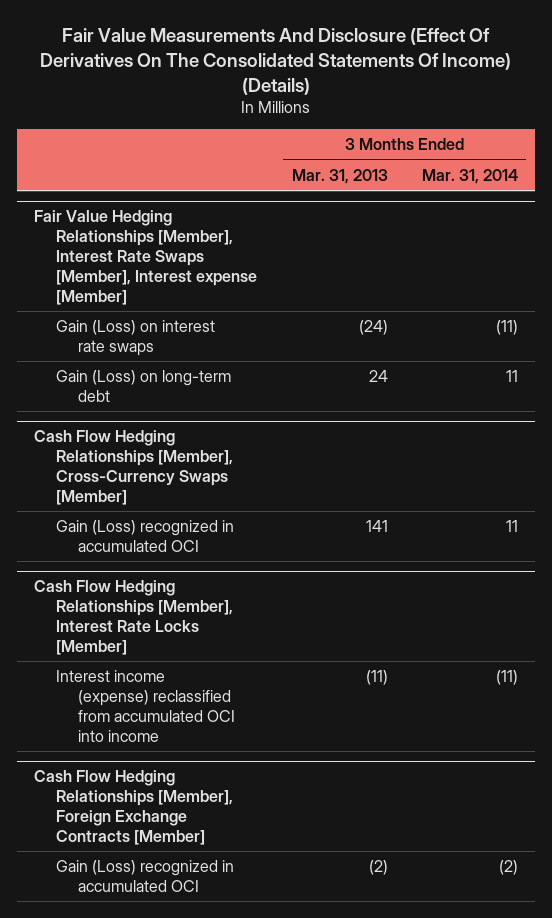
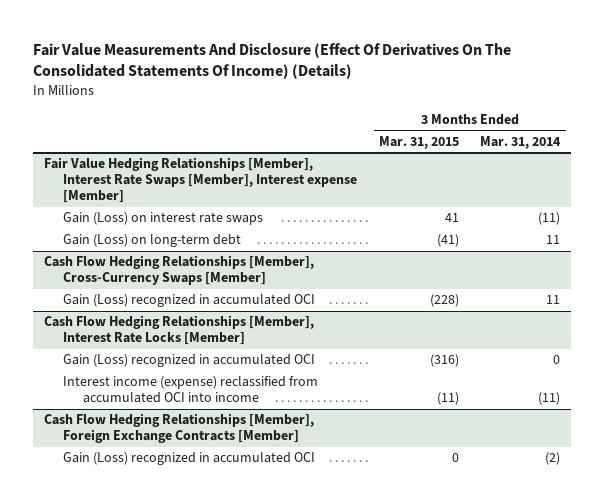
[291,168,388,184] Mar. 31, 2013 -> none
none -> [378,135,459,149] Mar. 31, 2015
none -> [63,354,316,368] Gain (Loss) recognized in accumulated OCI

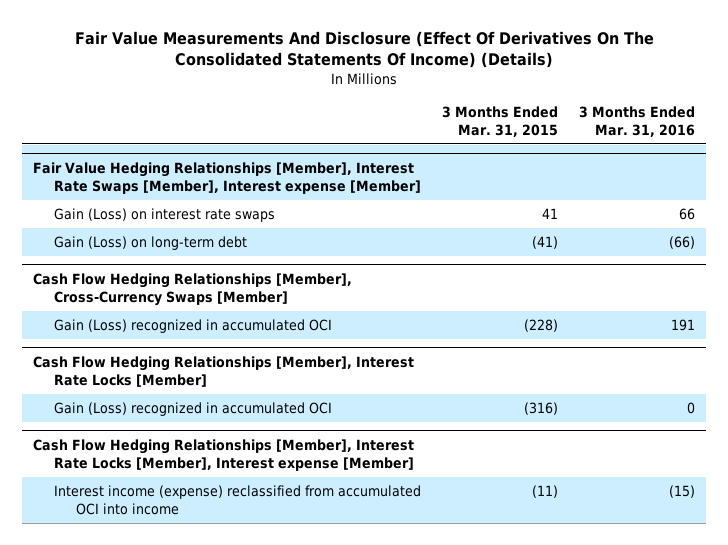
[480,135,562,149] Mar. 31, 2014 -> none
none -> [579,105,696,137] 3 Months Ended Mar. 31, 2016
none -> [32,439,415,471] Cash Flow Hedging Relationships [Member], Interest Rate Locks [Member], Interest expense [Member]
[43,413,314,444] Cash Flow Hedging Relationships [Member], Foreign Exchange Contracts [Member] -> none
[63,452,316,466] Gain (Loss) recognized in accumulated OCI -> none

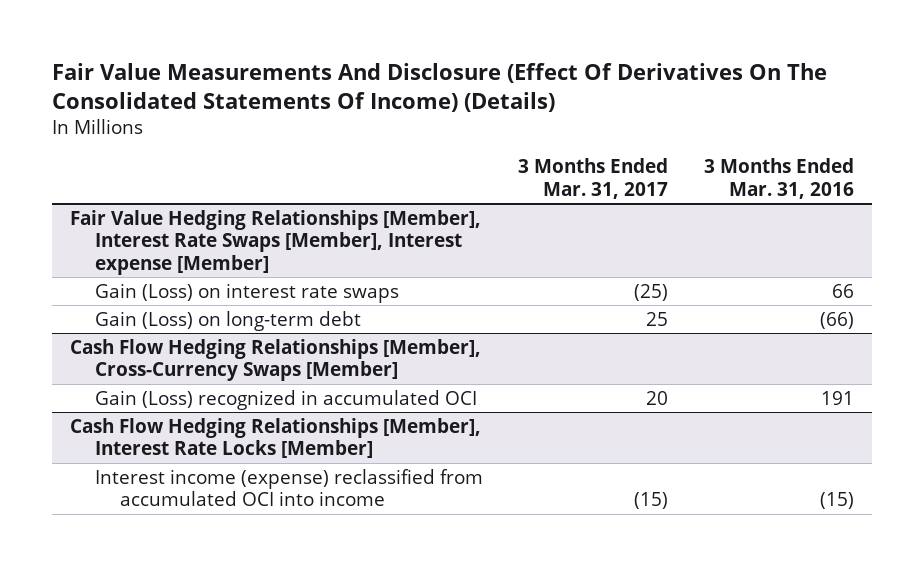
[442,105,559,137] 3 Months Ended Mar. 31, 2015 -> none
none -> [518,158,669,199] 3 Months Ended Mar. 31, 2017
[54,402,333,417] Gain (Loss) recognized in accumulated OCI -> none
[32,439,415,471] Cash Flow Hedging Relationships [Member], Interest Rate Locks [Member], Interest expense [Member] -> none

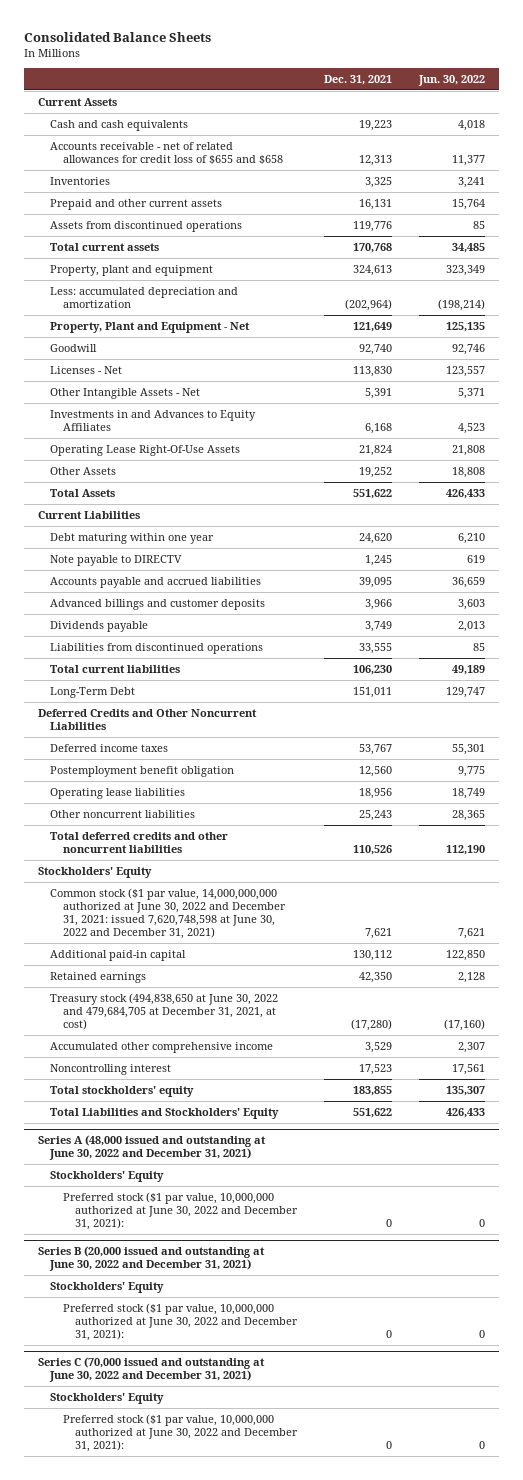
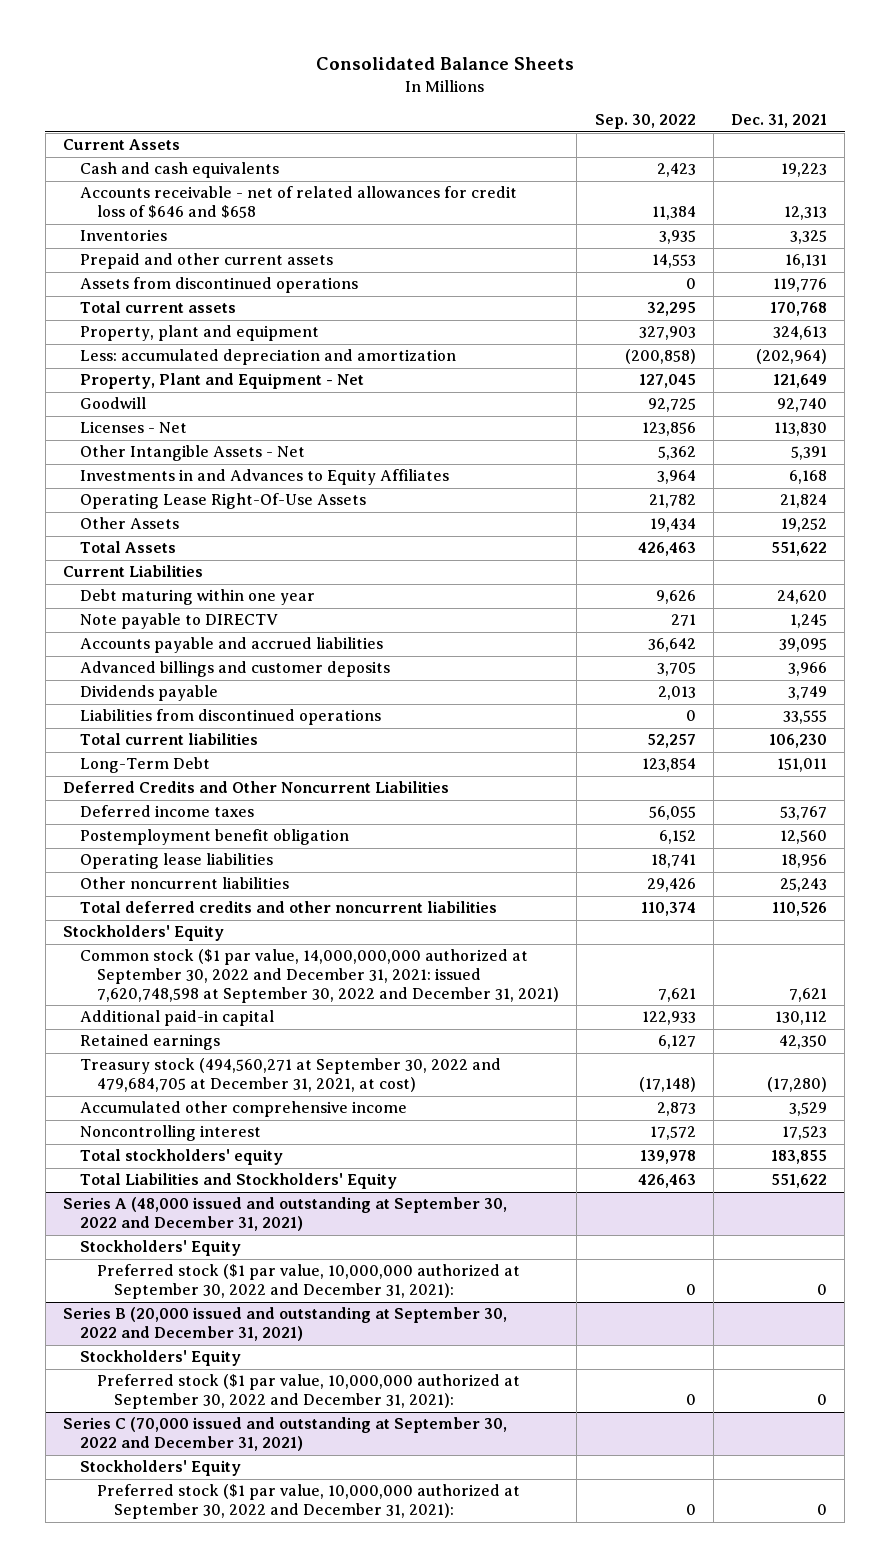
[418,74,486,86] Jun. 30, 2022 -> none
none -> [594,114,696,130] Sep. 30, 2022
[50,141,283,164] Accounts receivable - net of related allowances for credit loss of $655 and $658 -> [80,186,518,219] Accounts receivable - net of related allowances for credit loss of $646 and $658
[50,887,286,939] Common stock ($1 par value, 14,000,000,000 authorized at June 30, 2022 and December 31, 2021: issued 7,620,748,598 at June 30, 2022 and December 31, 2021) -> [80,949,560,1004] Common stock ($1 par value, 14,000,000,000 authorized at September 30, 2022 and December 31, 2021: issued 7,620,748,598 at September 30, 2022 and December 31, 2021)
[50,992,279,1030] Treasury stock (494,838,650 at June 30, 2022 and 479,684,705 at December 31, 2021, at cost) -> [80,1058,502,1093] Treasury stock (494,560,271 at September 30, 2022 and 479,684,705 at December 31, 2021, at cost)
[37,1135,266,1161] Series A (48,000 issued and outstanding at June 30, 2022 and December 31, 2021) -> [63,1197,508,1232] Series A (48,000 issued and outstanding at September 30, 2022 and December 31, 2021)
[62,1191,299,1230] Preferred stock ($1 par value, 10,000,000 authorized at June 30, 2022 and December 31, 2021): -> [97,1264,521,1300] Preferred stock ($1 par value, 10,000,000 authorized at September 30, 2022 and December 31, 2021):
[37,1246,265,1272] Series B (20,000 issued and outstanding at June 30, 2022 and December 31, 2021) -> [63,1307,508,1342] Series B (20,000 issued and outstanding at September 30, 2022 and December 31, 2021)
[62,1302,299,1341] Preferred stock ($1 par value, 10,000,000 authorized at June 30, 2022 and December 31, 2021): -> [97,1374,521,1410] Preferred stock ($1 par value, 10,000,000 authorized at September 30, 2022 and December 31, 2021):
[37,1357,265,1383] Series C (70,000 issued and outstanding at June 30, 2022 and December 31, 2021) -> [63,1417,508,1452] Series C (70,000 issued and outstanding at September 30, 2022 and December 31, 2021)
[62,1413,299,1452] Preferred stock ($1 par value, 10,000,000 authorized at June 30, 2022 and December 31, 2021): -> [97,1484,521,1520] Preferred stock ($1 par value, 10,000,000 authorized at September 30, 2022 and December 31, 2021):

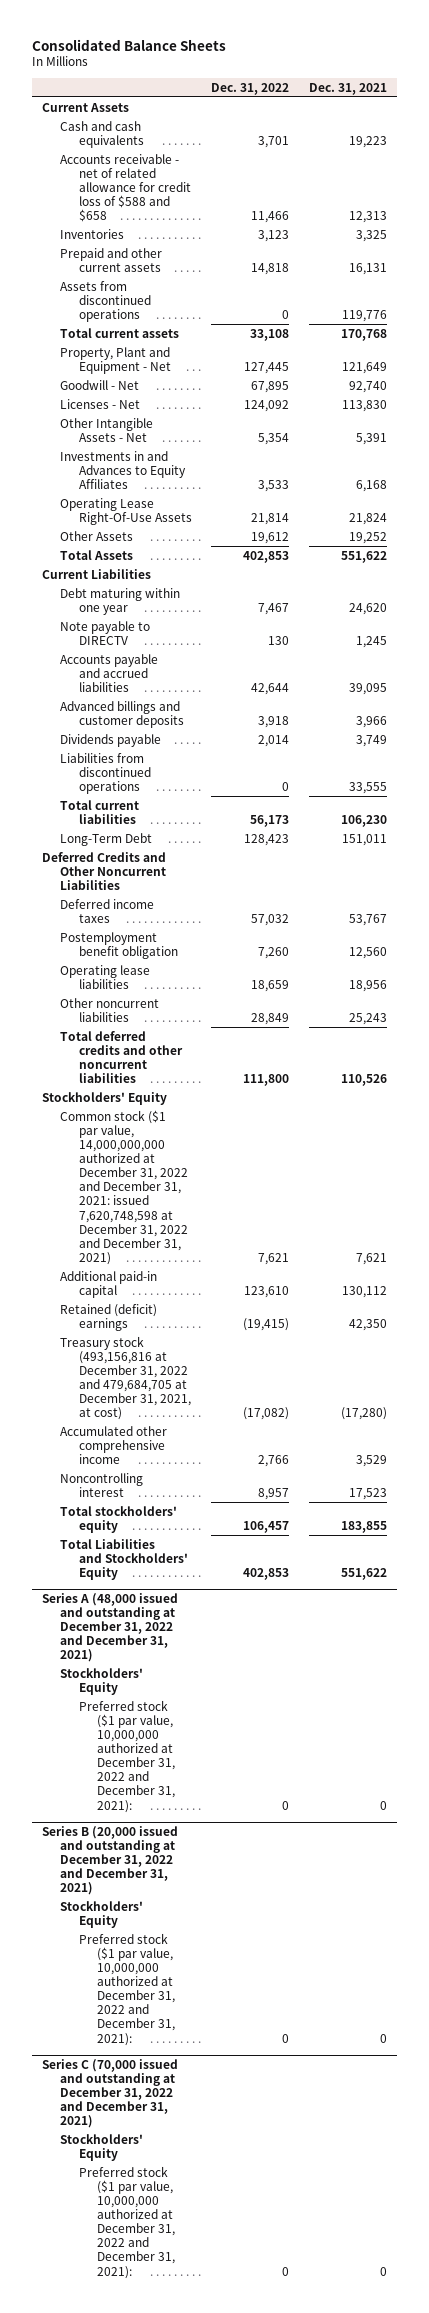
[594,114,696,130] Sep. 30, 2022 -> none
none -> [211,82,290,95] Dec. 31, 2022
[80,186,518,219] Accounts receivable - net of related allowances for credit loss of $646 and $658 -> [60,153,191,223] Accounts receivable - net of related allowance for credit loss of $588 and $658
[80,325,320,342] Property, plant and equipment -> none
[80,349,457,366] Less: accumulated depreciation and amortization -> none
[80,397,147,410] Goodwill -> [60,379,140,390] Goodwill - Net
[80,949,560,1004] Common stock ($1 par value, 14,000,000,000 authorized at September 30, 2022 and December 31, 2021: issued 7,620,748,598 at September 30, 2022 and December 31, 2021) -> [60,1109,188,1266] Common stock ($1 par value, 14,000,000,000 authorized at December 31, 2022 and December 31, 2021: issued 7,620,748,598 at December 31, 2022 and December 31, 2021)
[80,1034,221,1051] Retained earnings -> [60,1303,158,1331] Retained (deficit) earnings
[80,1058,502,1093] Treasury stock (494,560,271 at September 30, 2022 and 479,684,705 at December 31, 2021, at cost) -> [60,1335,191,1421] Treasury stock (493,156,816 at December 31, 2022 and 479,684,705 at December 31, 2021, at cost)
[63,1197,508,1232] Series A (48,000 issued and outstanding at September 30, 2022 and December 31, 2021) -> [42,1592,179,1663] Series A (48,000 issued and outstanding at December 31, 2022 and December 31, 2021)
[97,1264,521,1300] Preferred stock ($1 par value, 10,000,000 authorized at September 30, 2022 and December 31, 2021): -> [78,1699,175,1813] Preferred stock ($1 par value, 10,000,000 authorized at December 31, 2022 and December 31, 2021):
[63,1307,508,1342] Series B (20,000 issued and outstanding at September 30, 2022 and December 31, 2021) -> [42,1825,179,1896] Series B (20,000 issued and outstanding at December 31, 2022 and December 31, 2021)
[97,1374,521,1410] Preferred stock ($1 par value, 10,000,000 authorized at September 30, 2022 and December 31, 2021): -> [78,1932,175,2046] Preferred stock ($1 par value, 10,000,000 authorized at December 31, 2022 and December 31, 2021):
[63,1417,508,1452] Series C (70,000 issued and outstanding at September 30, 2022 and December 31, 2021) -> [42,2058,179,2129] Series C (70,000 issued and outstanding at December 31, 2022 and December 31, 2021)
[97,1484,521,1520] Preferred stock ($1 par value, 10,000,000 authorized at September 30, 2022 and December 31, 2021): -> [78,2165,175,2279] Preferred stock ($1 par value, 10,000,000 authorized at December 31, 2022 and December 31, 2021):

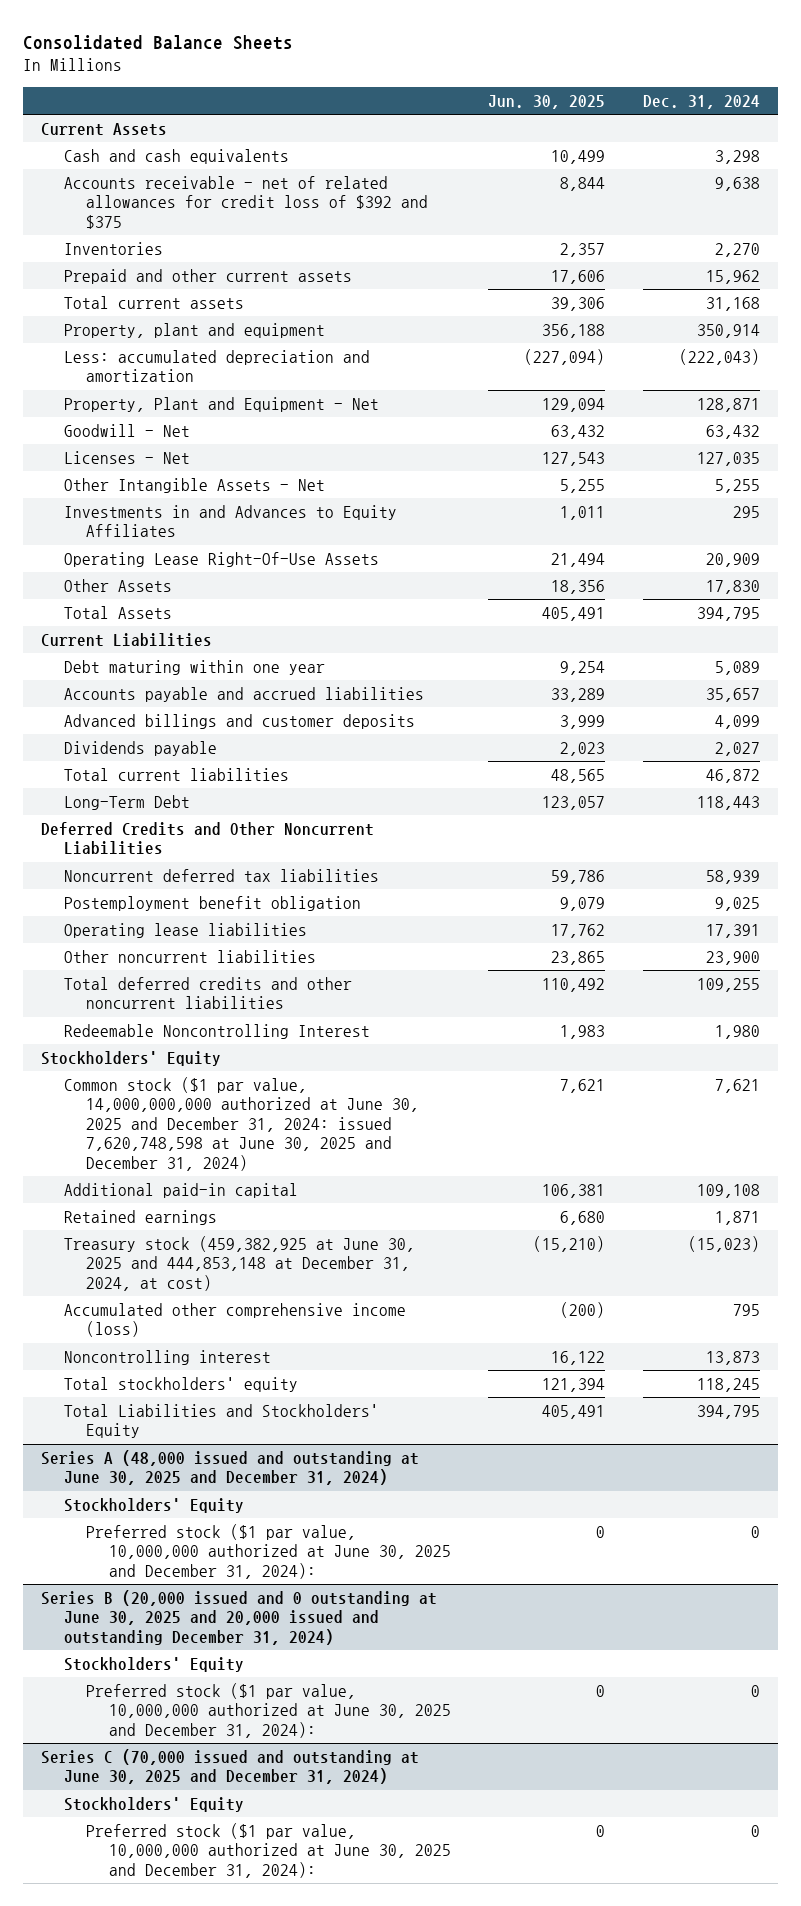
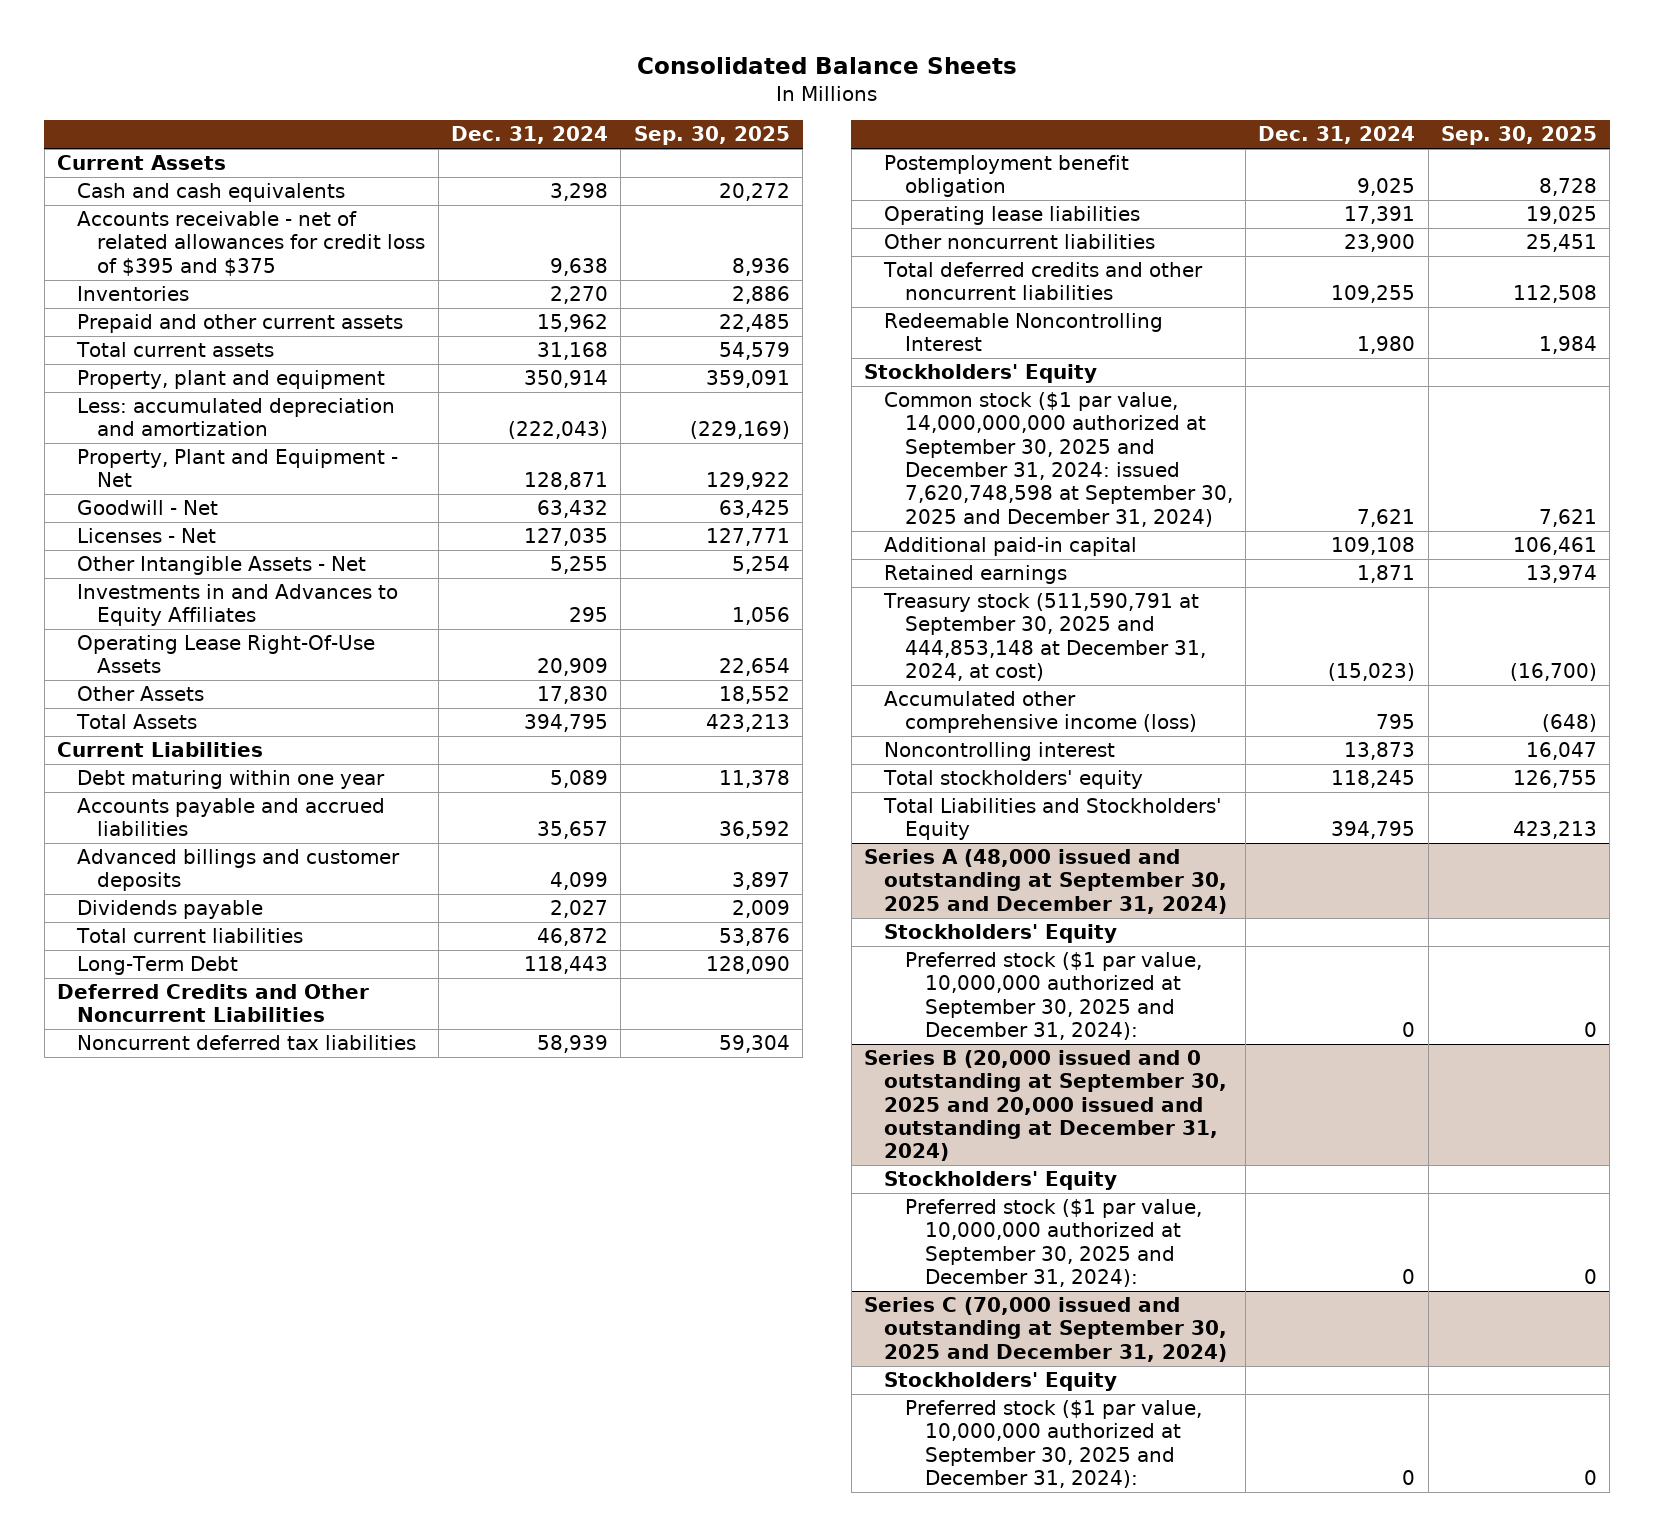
[488,94,606,109] Jun. 30, 2025 -> none
none -> [633,126,790,146] Sep. 30, 2025
[63,176,429,229] Accounts receivable - net of related allowances for credit loss of $392 and $375 -> [77,211,426,276] Accounts receivable - net of related allowances for credit loss of $395 and $375
[63,1077,420,1171] Common stock ($1 par value, 14,000,000,000 authorized at June 30, 2025 and December 31, 2024: issued 7,620,748,598 at June 30, 2025 and December 31, 2024) -> [884,392,1233,527] Common stock ($1 par value, 14,000,000,000 authorized at September 30, 2025 and December 31, 2024: issued 7,620,748,598 at September 30, 2025 and December 31, 2024)
[63,1236,415,1291] Treasury stock (459,382,925 at June 30, 2025 and 444,853,148 at December 31, 2024, at cost) -> [883,593,1206,681] Treasury stock (511,590,791 at September 30, 2025 and 444,853,148 at December 31, 2024, at cost)
[41,1450,420,1486] Series A (48,000 issued and outstanding at June 30, 2025 and December 31, 2024) -> [864,849,1228,914] Series A (48,000 issued and outstanding at September 30, 2025 and December 31, 2024)
[86,1524,452,1579] Preferred stock ($1 par value, 10,000,000 authorized at June 30, 2025 and December 31, 2024): -> [904,952,1202,1040] Preferred stock ($1 par value, 10,000,000 authorized at September 30, 2025 and December 31, 2024):
[41,1590,438,1645] Series B (20,000 issued and 0 outstanding at June 30, 2025 and 20,000 issued and outstanding December 31, 2024) -> [864,1050,1228,1162] Series B (20,000 issued and 0 outstanding at September 30, 2025 and 20,000 issued and outstanding at December 31, 2024)
[86,1683,452,1738] Preferred stock ($1 par value, 10,000,000 authorized at June 30, 2025 and December 31, 2024): -> [904,1199,1202,1287] Preferred stock ($1 par value, 10,000,000 authorized at September 30, 2025 and December 31, 2024):
[41,1749,420,1785] Series C (70,000 issued and outstanding at June 30, 2025 and December 31, 2024) -> [864,1297,1228,1362] Series C (70,000 issued and outstanding at September 30, 2025 and December 31, 2024)
[86,1823,452,1878] Preferred stock ($1 par value, 10,000,000 authorized at June 30, 2025 and December 31, 2024): -> [904,1400,1202,1488] Preferred stock ($1 par value, 10,000,000 authorized at September 30, 2025 and December 31, 2024):

